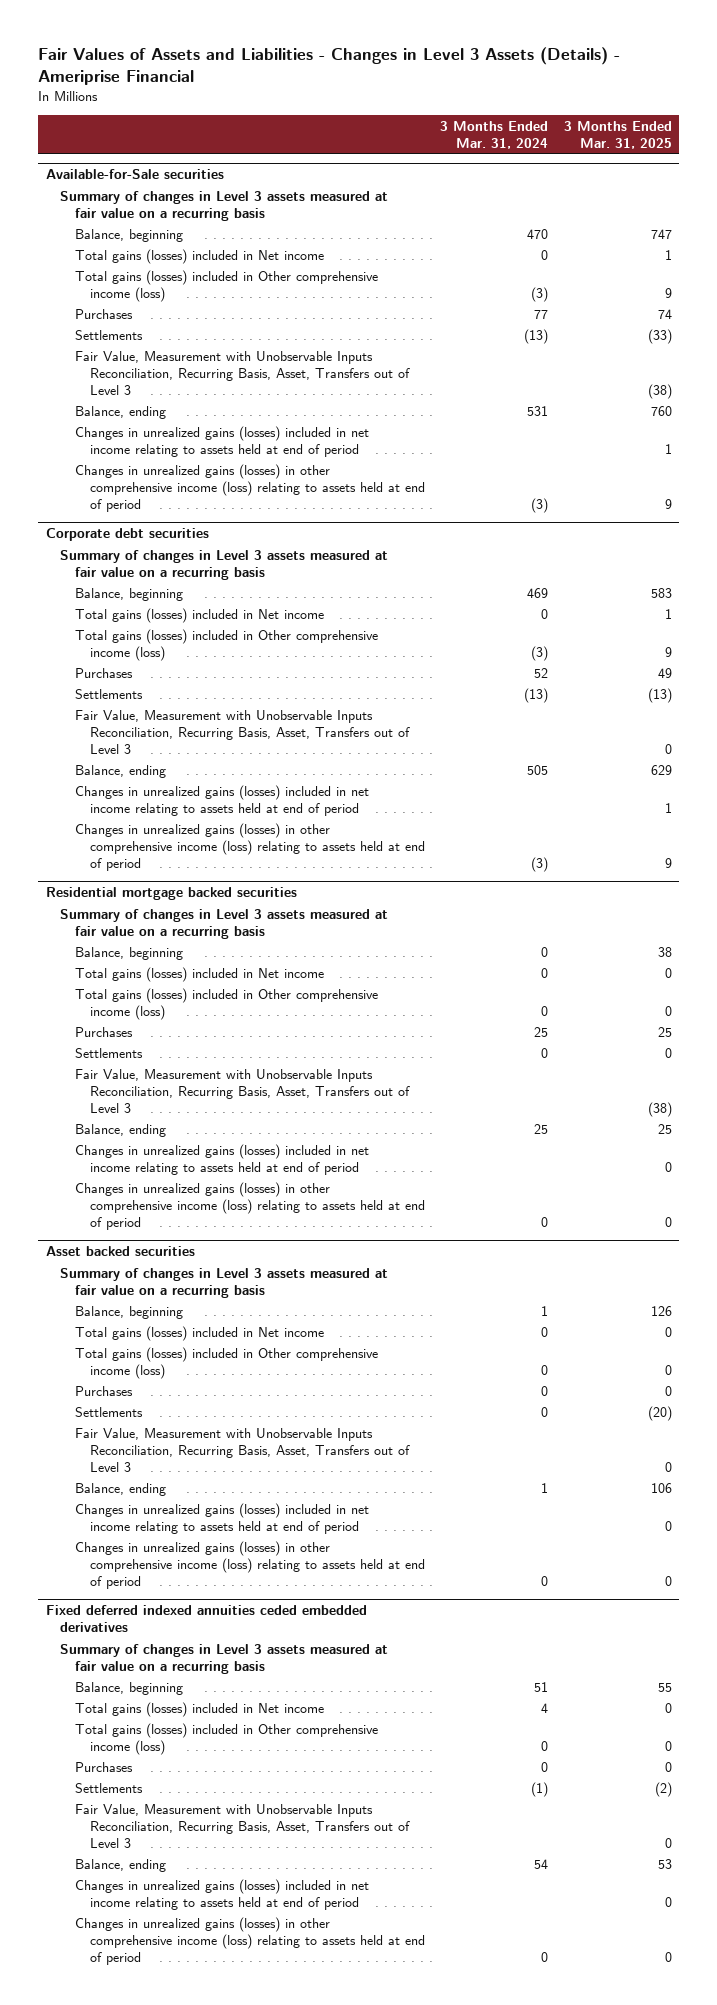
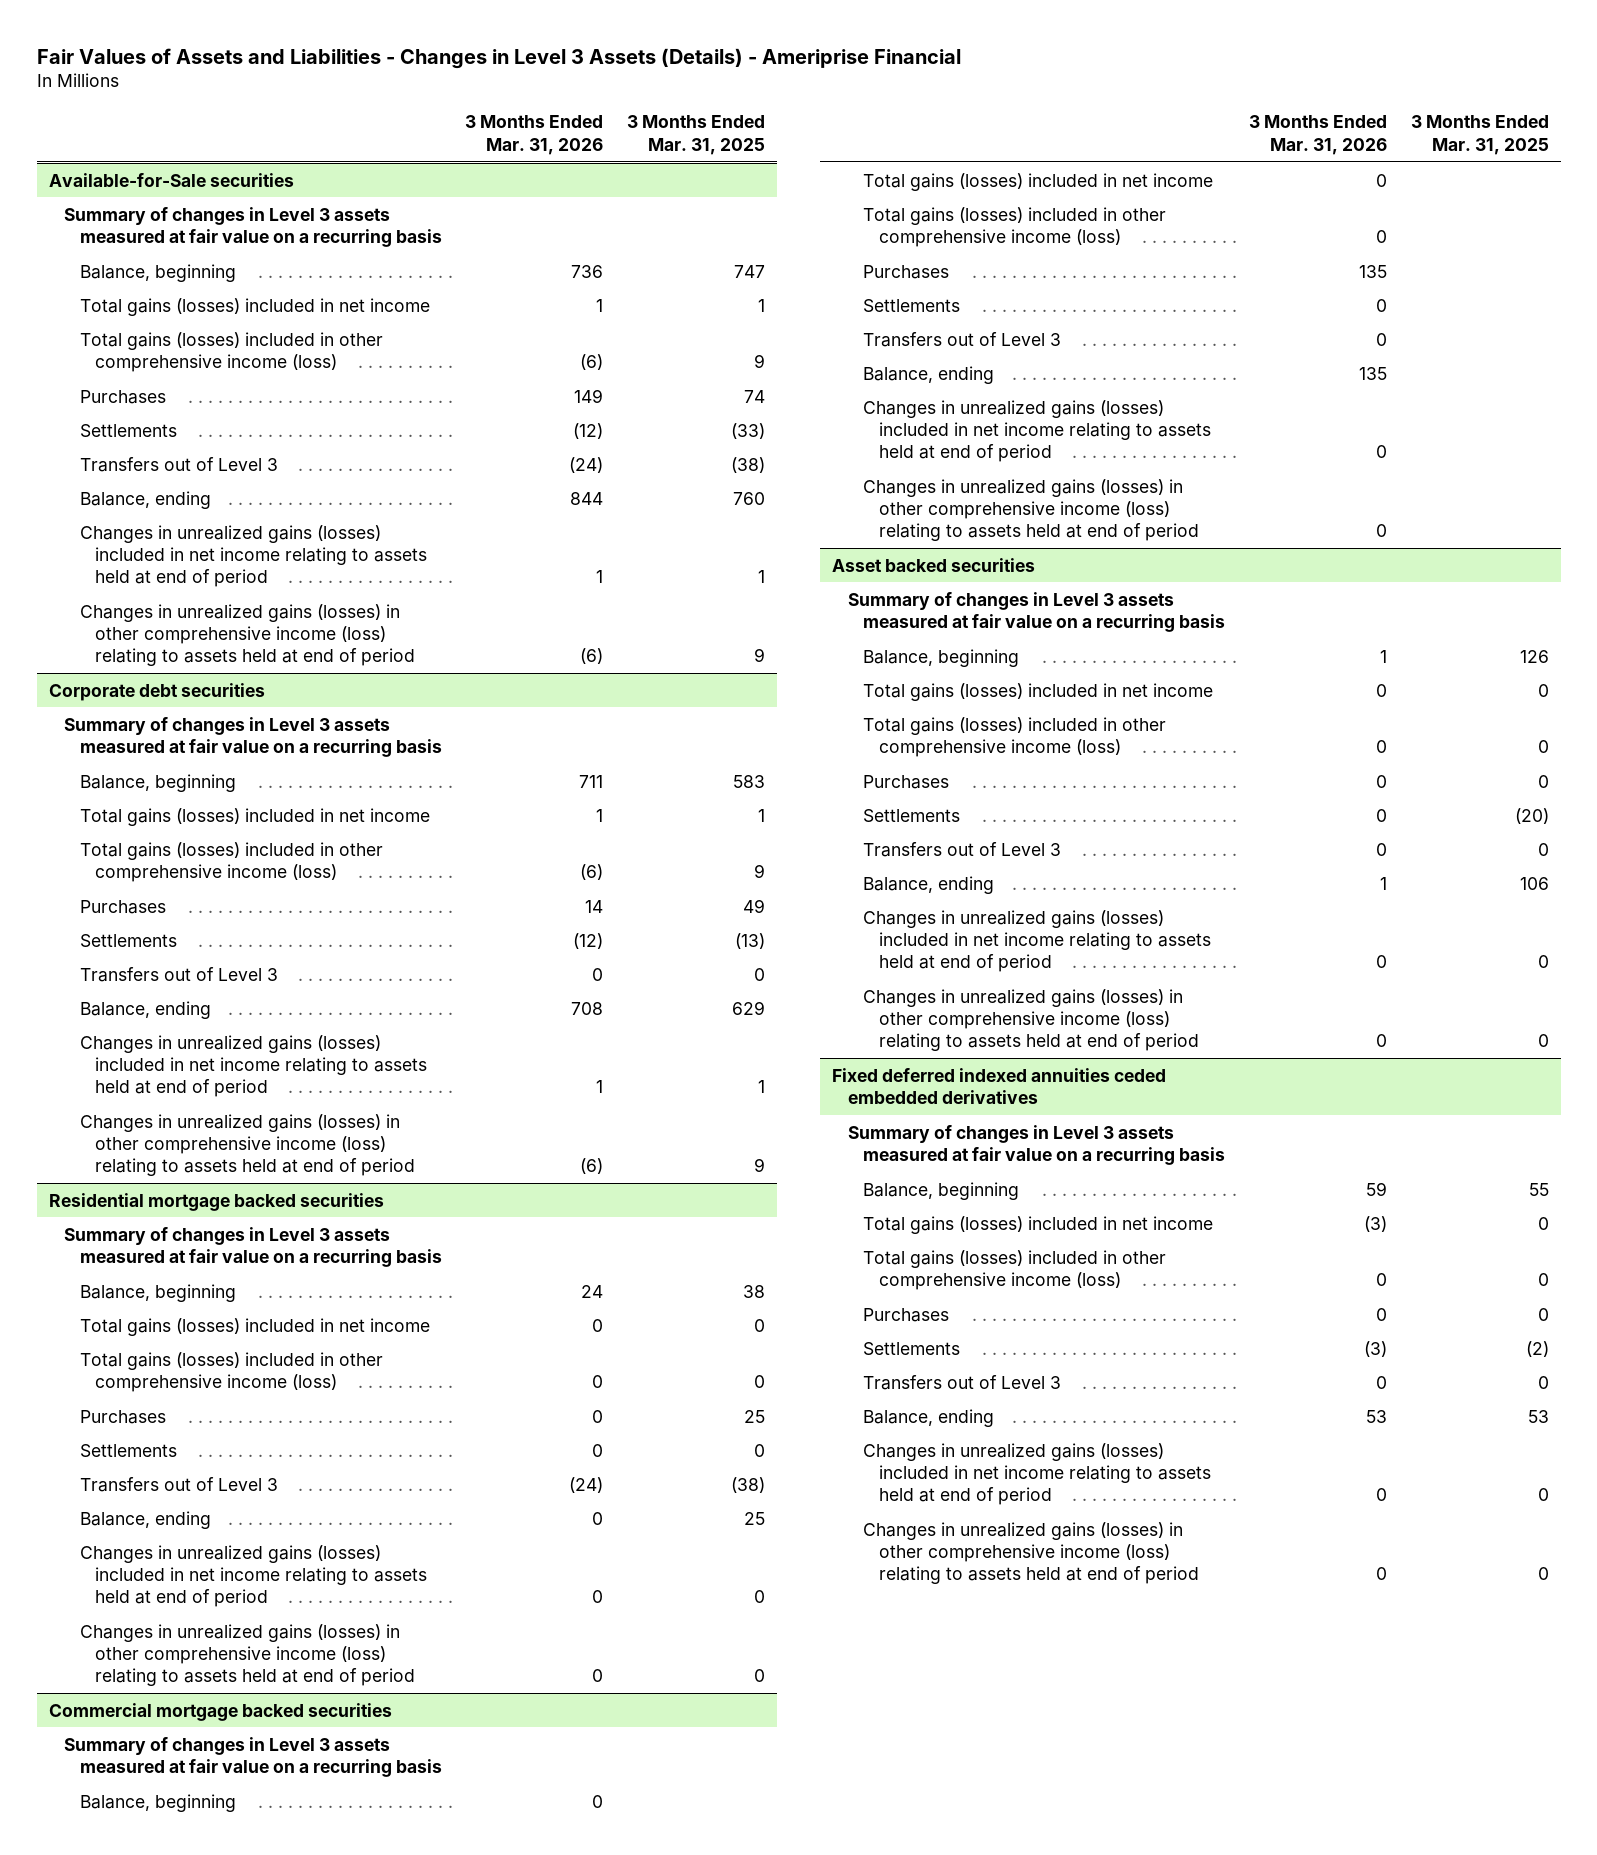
[440,120,549,149] 3 Months Ended Mar. 31, 2024 -> none
none -> [465,115,604,155] 3 Months Ended Mar. 31, 2026
[75,248,325,264] Total gains (losses) included in Net income -> [79,297,430,316] Total gains (losses) included in net income
[75,269,379,302] Total gains (losses) included in Other comprehensive income (loss) -> [79,331,383,372] Total gains (losses) included in other comprehensive income (loss)
[75,350,410,395] Fair Value, Measurement with Unobservable Inputs Reconciliation, Recurring Basis, Asset, Transfers out of Level 3 -> [79,456,278,472] Transfers out of Level 3
[75,607,325,623] Total gains (losses) included in Net income -> [79,807,430,826] Total gains (losses) included in net income
[75,628,379,661] Total gains (losses) included in Other comprehensive income (loss) -> [79,841,383,882] Total gains (losses) included in other comprehensive income (loss)
[75,709,410,754] Fair Value, Measurement with Unobservable Inputs Reconciliation, Recurring Basis, Asset, Transfers out of Level 3 -> [79,966,278,982] Transfers out of Level 3
[75,966,325,982] Total gains (losses) included in Net income -> [79,1317,430,1336] Total gains (losses) included in net income
[75,987,379,1020] Total gains (losses) included in Other comprehensive income (loss) -> [79,1351,383,1392] Total gains (losses) included in other comprehensive income (loss)
[75,1068,410,1113] Fair Value, Measurement with Unobservable Inputs Reconciliation, Recurring Basis, Asset, Transfers out of Level 3 -> [79,1476,278,1492] Transfers out of Level 3
none -> [48,1702,392,1721] Commercial mortgage backed securities
none -> [64,1736,442,1777] Summary of changes in Level 3 assets measured at fair value on a recurring basis
none -> [79,1793,236,1812] Balance, beginning
none -> [863,172,1214,191] Total gains (losses) included in net income
none -> [863,206,1167,247] Total gains (losses) included in other comprehensive income (loss)
none -> [863,264,950,279] Purchases
none -> [863,298,961,312] Settlements
none -> [863,331,1062,347] Transfers out of Level 3
none -> [863,365,995,384] Balance, ending
none -> [863,399,1211,463] Changes in unrealized gains (losses) included in net income relating to assets held at end of period
none -> [863,478,1199,542] Changes in unrealized gains (losses) in other comprehensive income (loss) relating to assets held at end of period
[75,1325,325,1341] Total gains (losses) included in Net income -> [863,682,1214,701] Total gains (losses) included in net income
[75,1346,379,1379] Total gains (losses) included in Other comprehensive income (loss) -> [863,716,1167,757] Total gains (losses) included in other comprehensive income (loss)
[75,1427,410,1472] Fair Value, Measurement with Unobservable Inputs Reconciliation, Recurring Basis, Asset, Transfers out of Level 3 -> [863,841,1062,857] Transfers out of Level 3
[75,1701,325,1717] Total gains (losses) included in Net income -> [863,1215,1214,1234] Total gains (losses) included in net income
[75,1722,379,1755] Total gains (losses) included in Other comprehensive income (loss) -> [863,1249,1167,1290] Total gains (losses) included in other comprehensive income (loss)
[75,1803,410,1848] Fair Value, Measurement with Unobservable Inputs Reconciliation, Recurring Basis, Asset, Transfers out of Level 3 -> [863,1374,1062,1390] Transfers out of Level 3

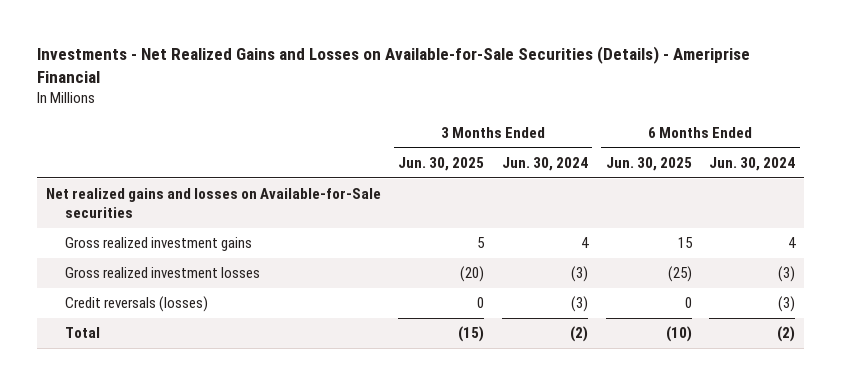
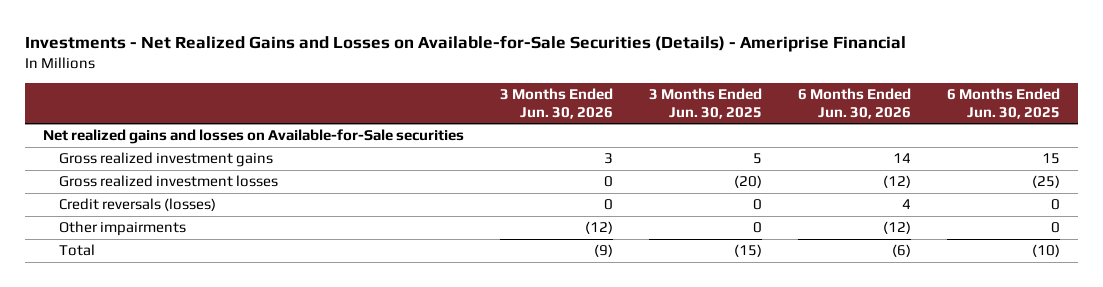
[501,157,588,172] Jun. 30, 2024 -> none
[709,157,796,172] Jun. 30, 2024 -> none
none -> [500,88,614,119] 3 Months Ended Jun. 30, 2026
none -> [798,88,912,119] 6 Months Ended Jun. 30, 2026
none -> [59,221,187,237] Other impairments

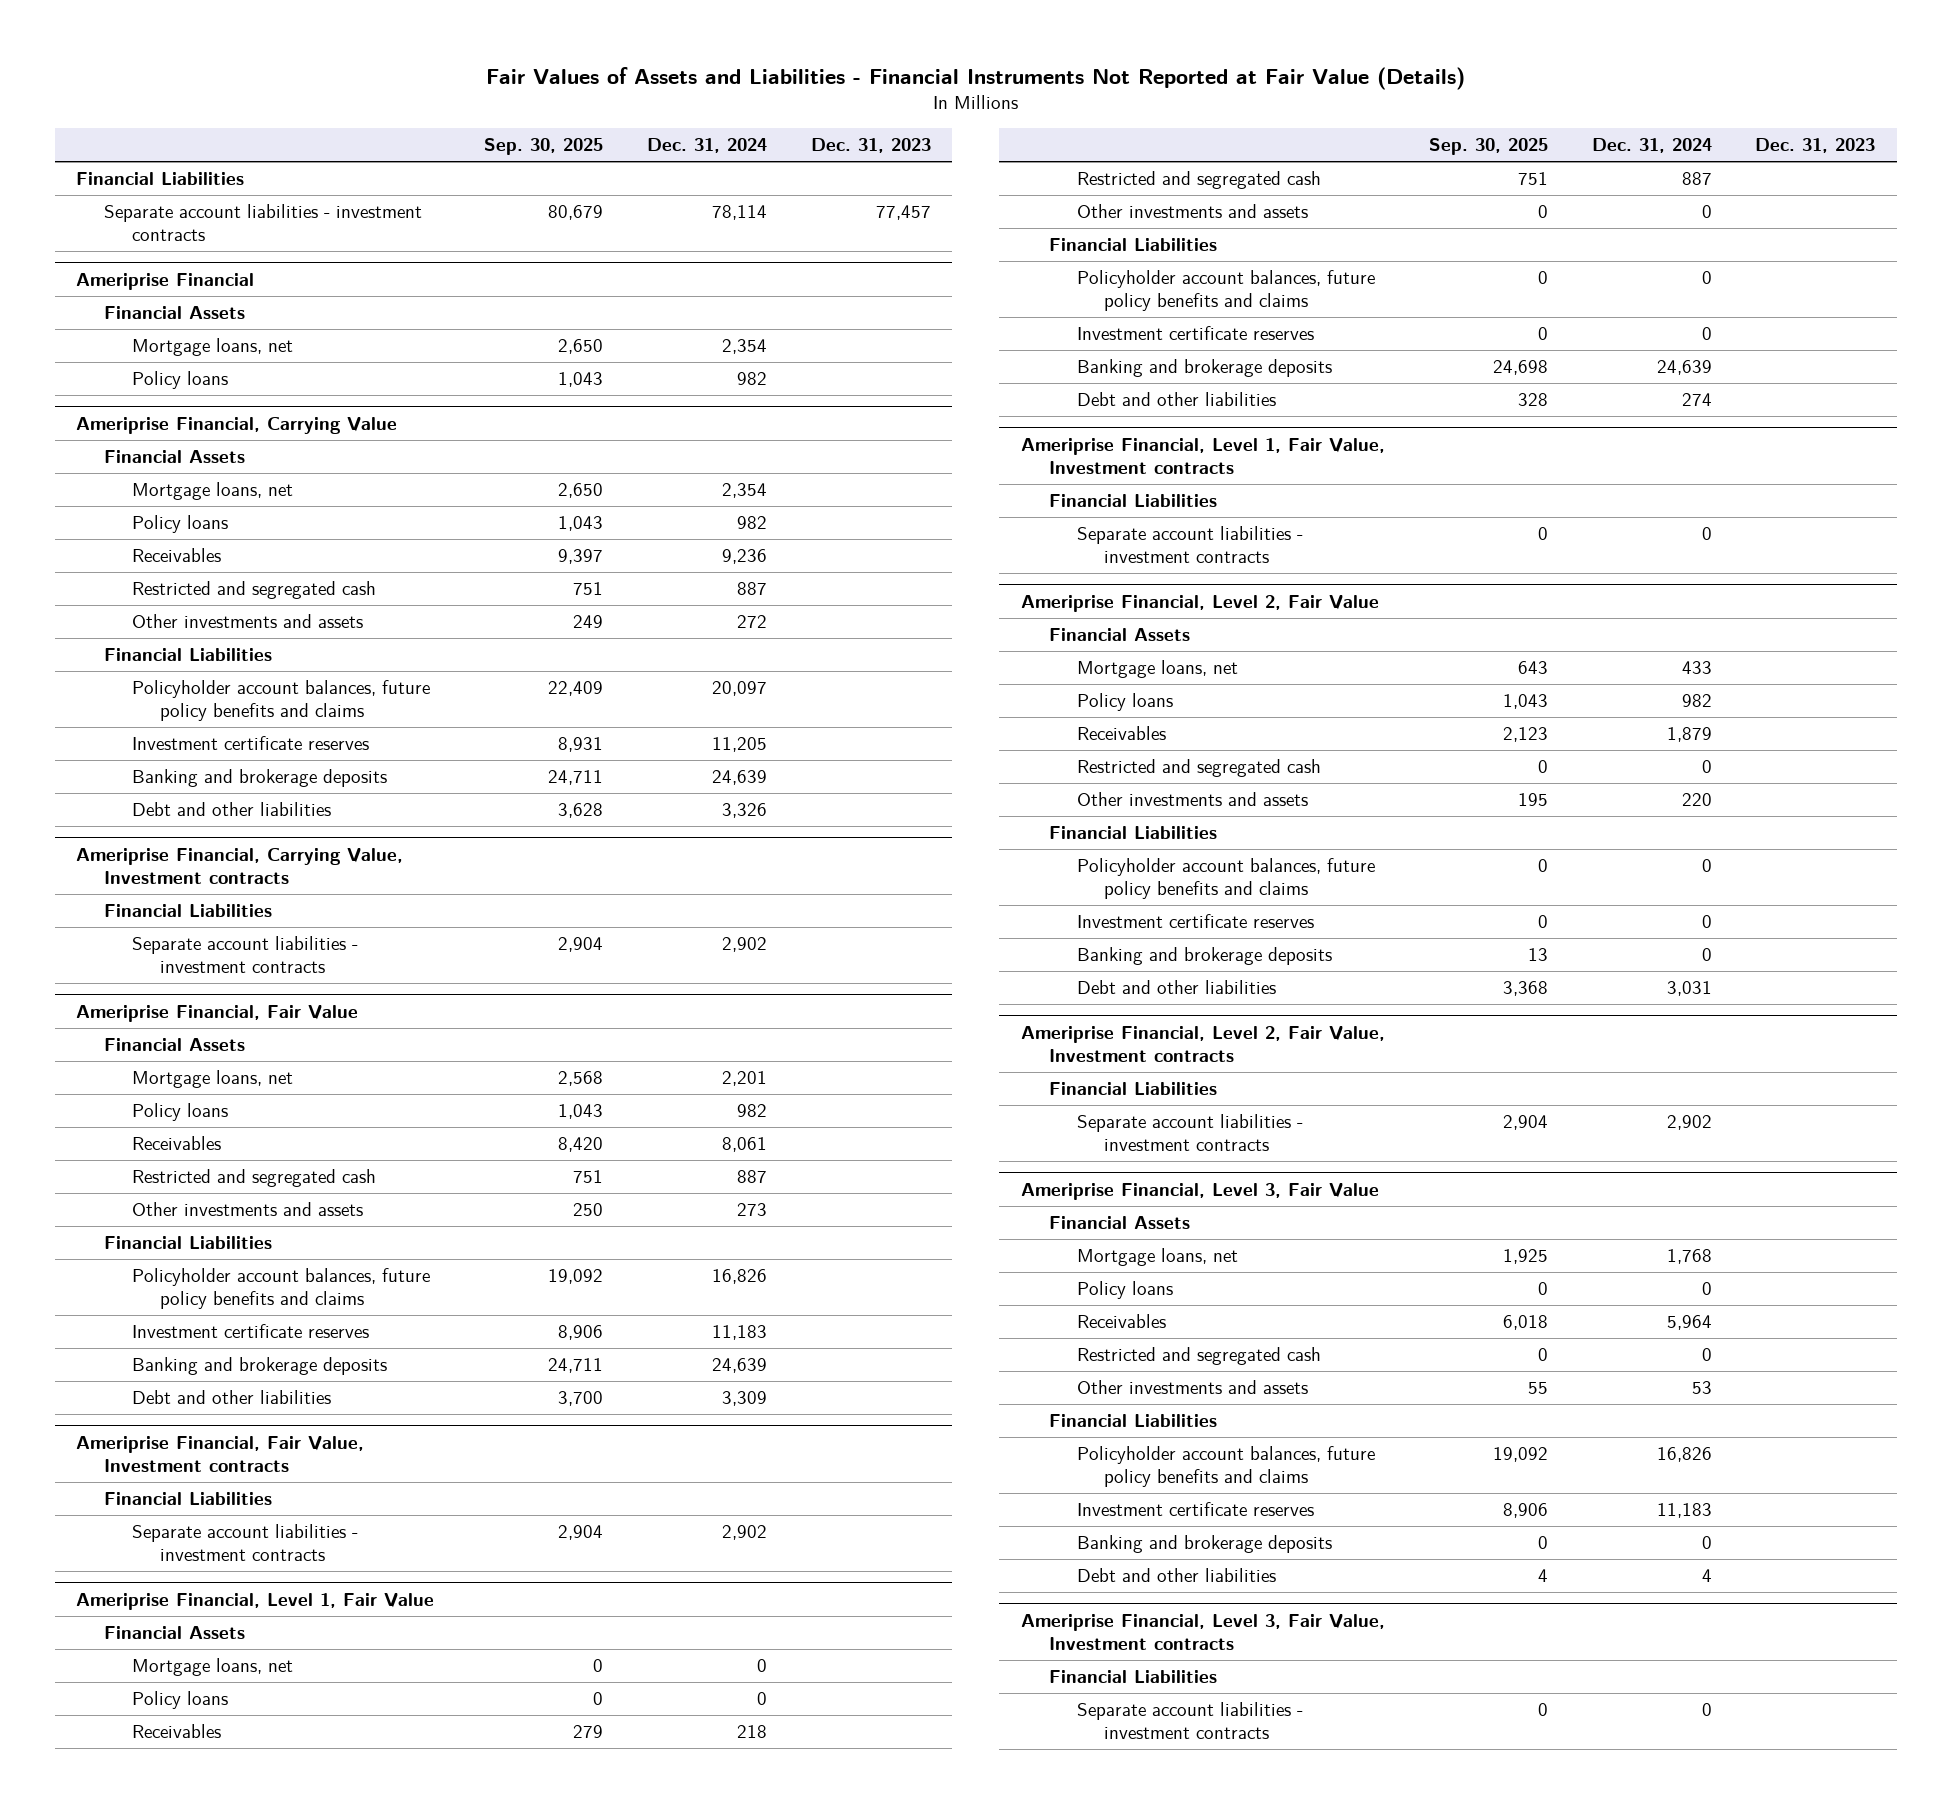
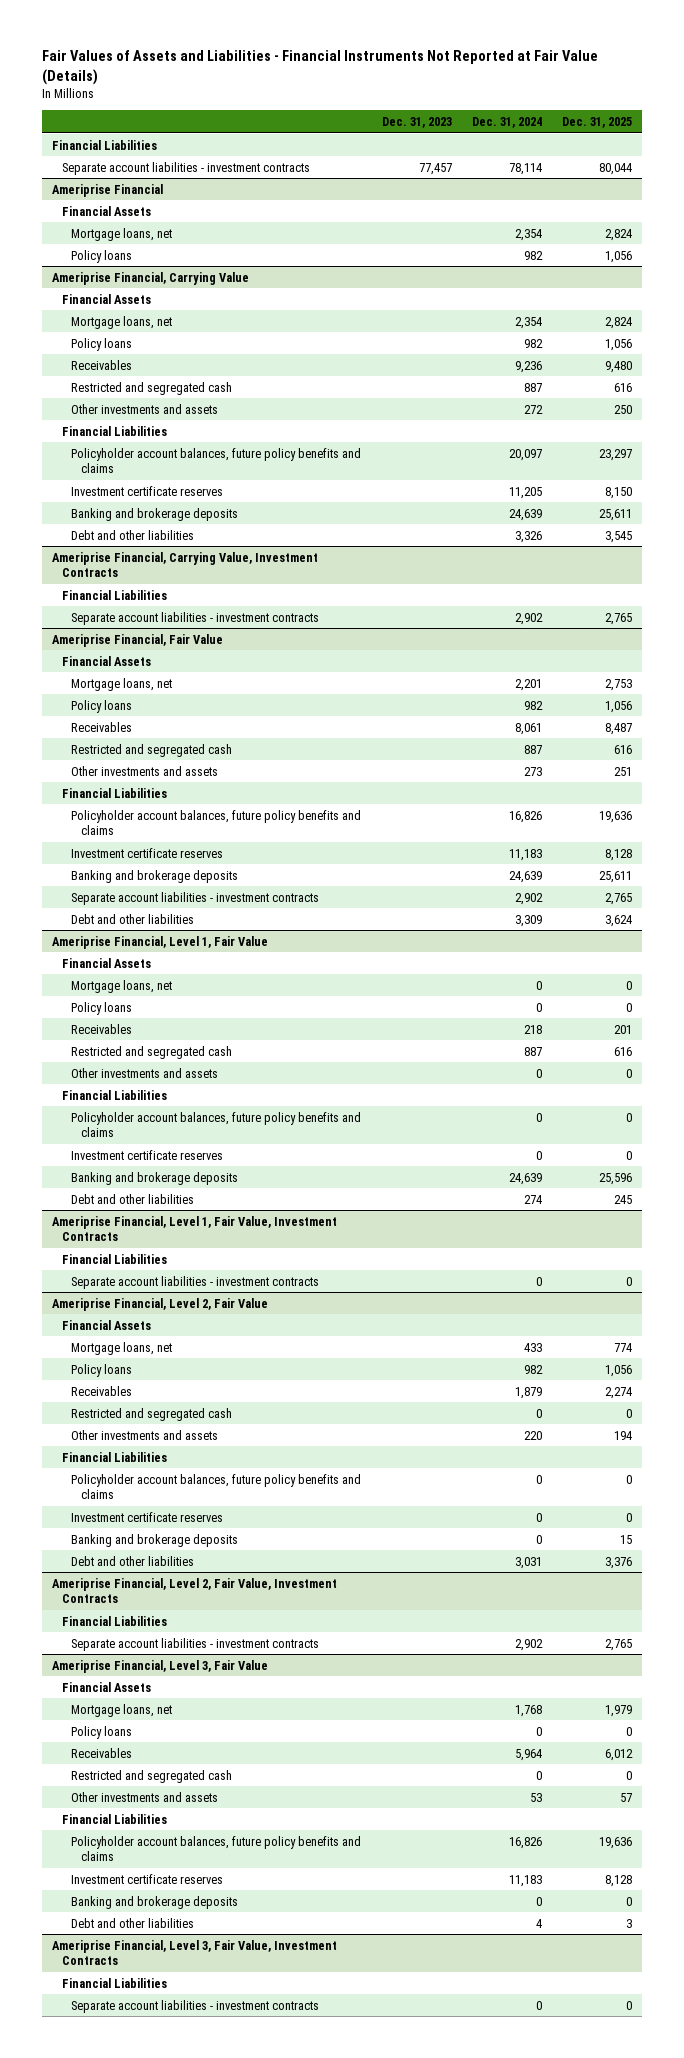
[484,138,604,156] Sep. 30, 2025 -> none
none -> [562,116,633,128] Dec. 31, 2025
[76,847,404,884] Ameriprise Financial, Carrying Value, Investment contracts -> [51,551,318,578] Ameriprise Financial, Carrying Value, Investment Contracts
[76,1435,365,1472] Ameriprise Financial, Fair Value, Investment contracts -> none
[104,1492,273,1506] Financial Liabilities -> none
[131,1390,331,1405] Debt and other liabilities -> [71,913,195,924] Debt and other liabilities
[1021,437,1386,474] Ameriprise Financial, Level 1, Fair Value, Investment contracts -> [51,1215,337,1242] Ameriprise Financial, Level 1, Fair Value, Investment Contracts
[1021,1025,1386,1062] Ameriprise Financial, Level 2, Fair Value, Investment contracts -> [51,1577,337,1604] Ameriprise Financial, Level 2, Fair Value, Investment Contracts
[1021,1613,1386,1650] Ameriprise Financial, Level 3, Fair Value, Investment contracts -> [51,1939,337,1966] Ameriprise Financial, Level 3, Fair Value, Investment Contracts

